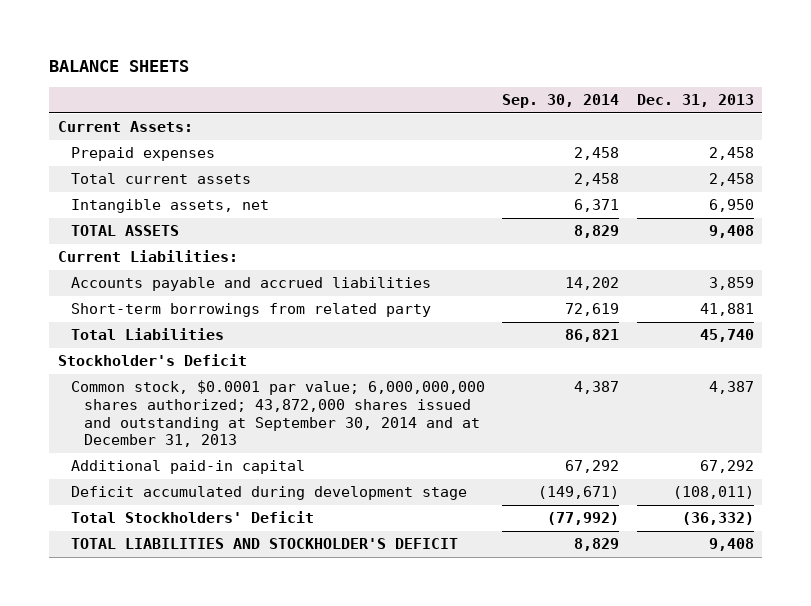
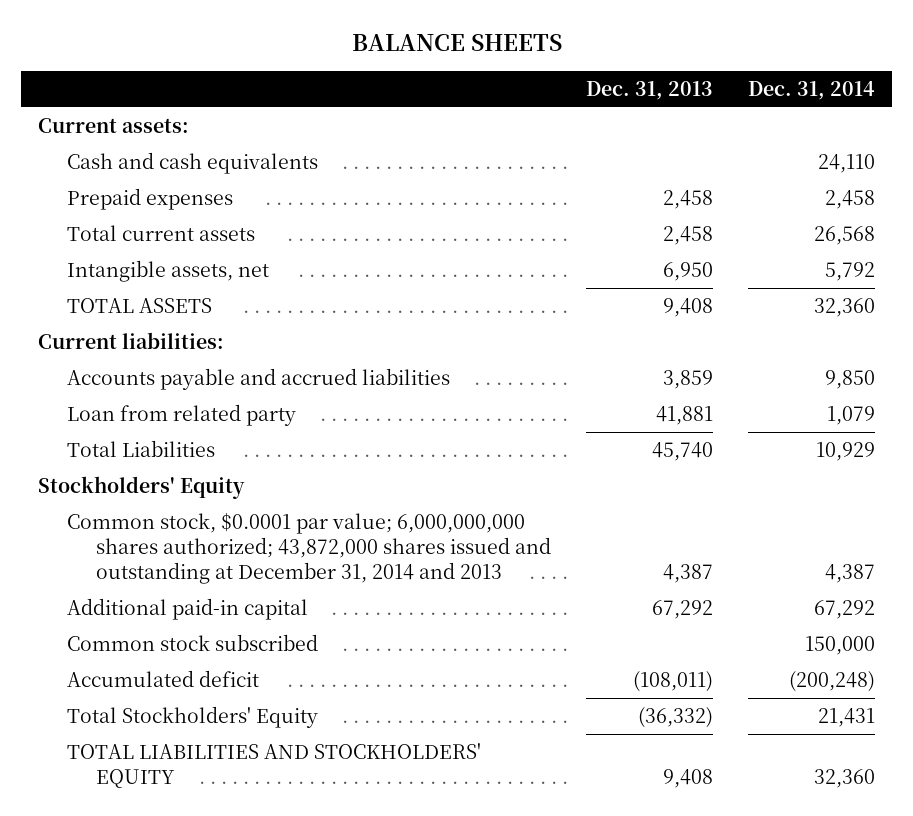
[502,94,620,109] Sep. 30, 2014 -> none
none -> [747,80,875,100] Dec. 31, 2014
[57,121,193,133] Current Assets: -> [38,118,190,134] Current assets:
none -> [67,152,319,175] Cash and cash equivalents
[57,250,238,263] Current Liabilities: -> [38,332,225,350] Current liabilities:
[70,303,431,318] Short-term borrowings from related party -> [67,404,297,427] Loan from related party
[57,354,247,367] Stockholder's Deficit -> [38,476,246,500] Stockholders' Equity
[70,380,485,448] Common stock, $0.0001 par value; 6,000,000,000 shares authorized; 43,872,000 shares issued and outstanding at September 30, 2014 and at December 31, 2013 -> [67,513,552,584] Common stock, $0.0001 par value; 6,000,000,000 shares authorized; 43,872,000 shares issued and outstanding at December 31, 2014 and 2013
none -> [67,634,319,652] Common stock subscribed
[70,486,467,501] Deficit accumulated during development stage -> [67,670,260,688] Accumulated deficit
[70,511,314,524] Total Stockholders' Deficit -> [67,706,319,729] Total Stockholders' Equity
[70,538,458,550] TOTAL LIABILITIES AND STOCKHOLDER'S DEFICIT -> [67,743,482,788] TOTAL LIABILITIES AND STOCKHOLDERS' EQUITY

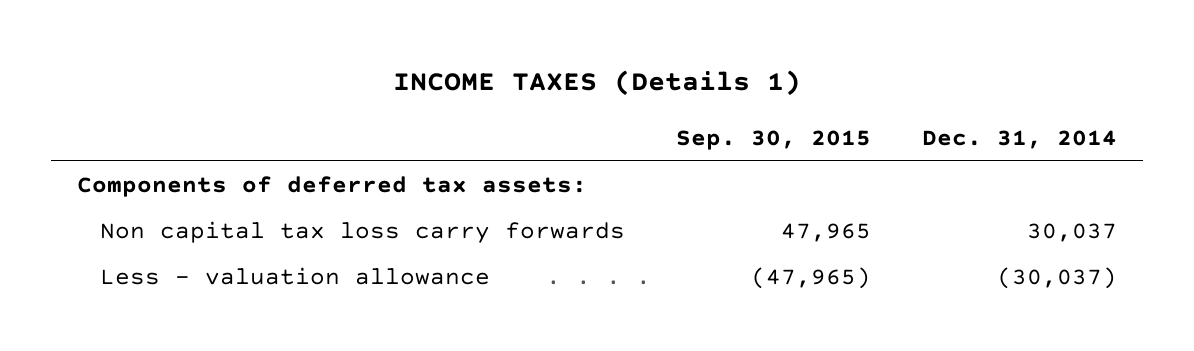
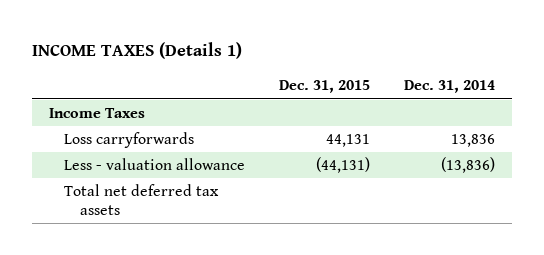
[676,129,872,150] Sep. 30, 2015 -> none
none -> [279,80,371,94] Dec. 31, 2015
[100,221,626,244] Non capital tax loss carry forwards -> none
[76,176,587,198] Components of deferred tax assets: -> [48,108,145,119] Income Taxes
none -> [64,132,195,149] Loss carryforwards
[997,267,1118,290] (30,037) -> [440,157,495,174] (13,836)
none -> [64,184,220,215] Total net deferred tax assets

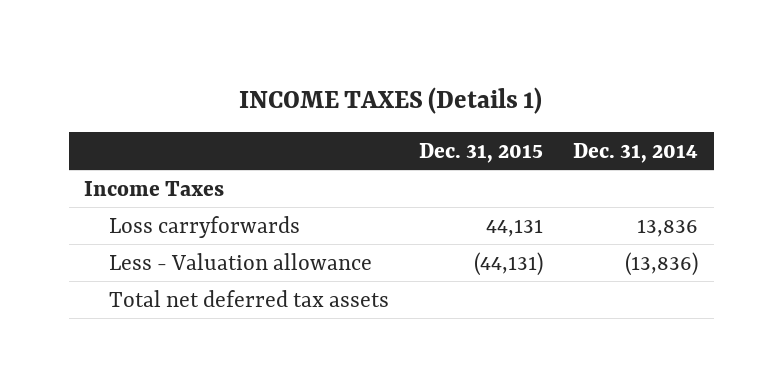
[64,158,246,171] Less - valuation allowance -> [109,252,373,270] Less - Valuation allowance

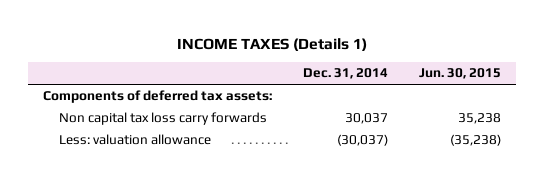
[419,142,544,163] Dec. 31, 2015 -> none
none -> [419,68,502,80] Jun. 30, 2015
[109,215,301,238] Loss carryforwards -> none
[109,289,390,307] Total net deferred tax assets -> none
[84,180,225,196] Income Taxes -> [43,90,273,104] Components of deferred tax assets:
none -> [58,112,267,126] Non capital tax loss carry forwards
[109,252,373,270] Less - Valuation allowance -> [58,134,211,146] Less: valuation allowance
[625,251,699,276] (13,836) -> [337,134,389,147] (30,037)

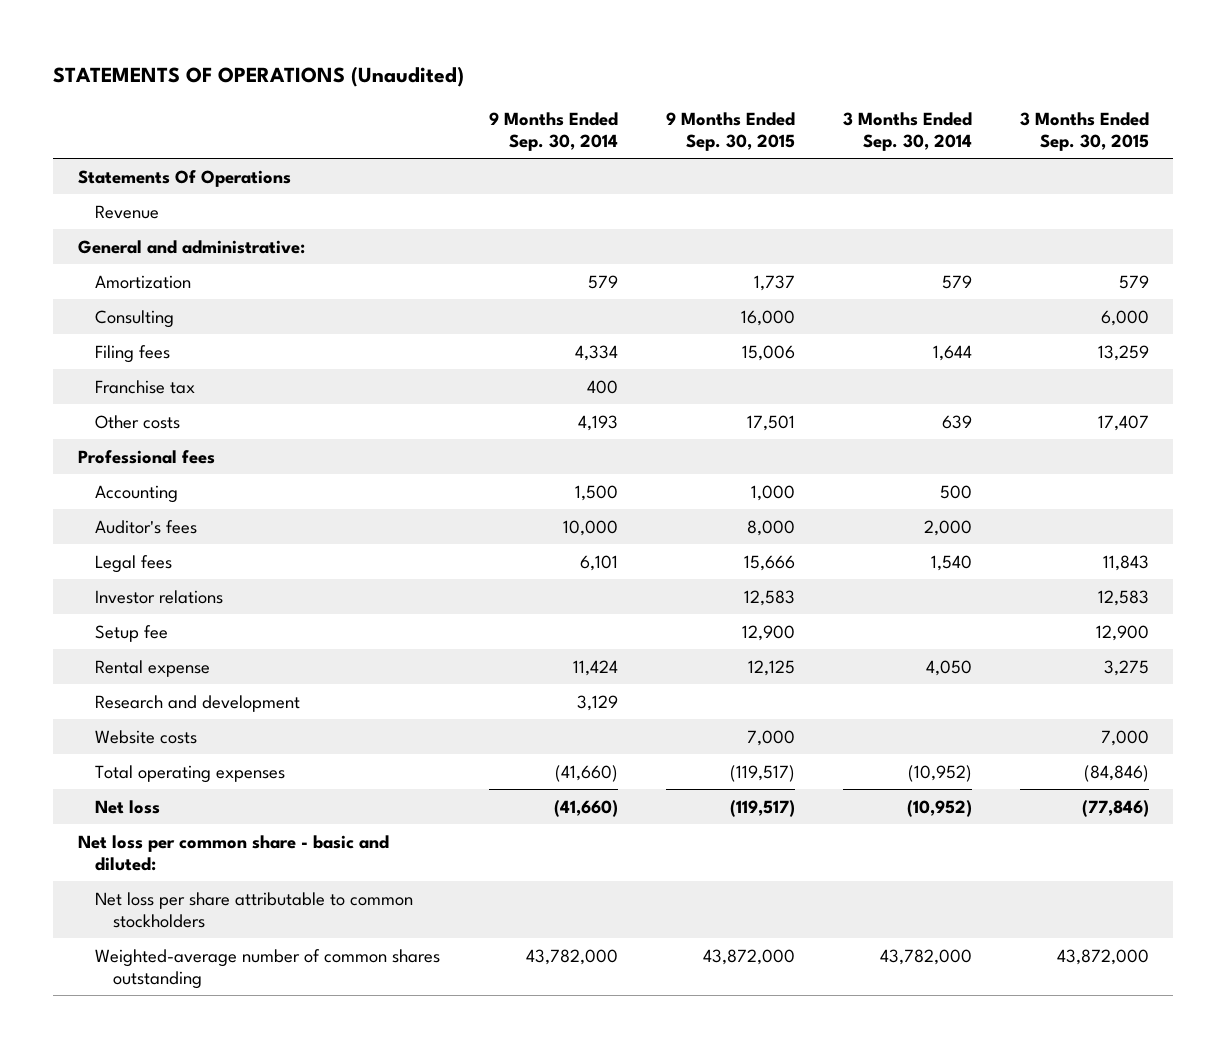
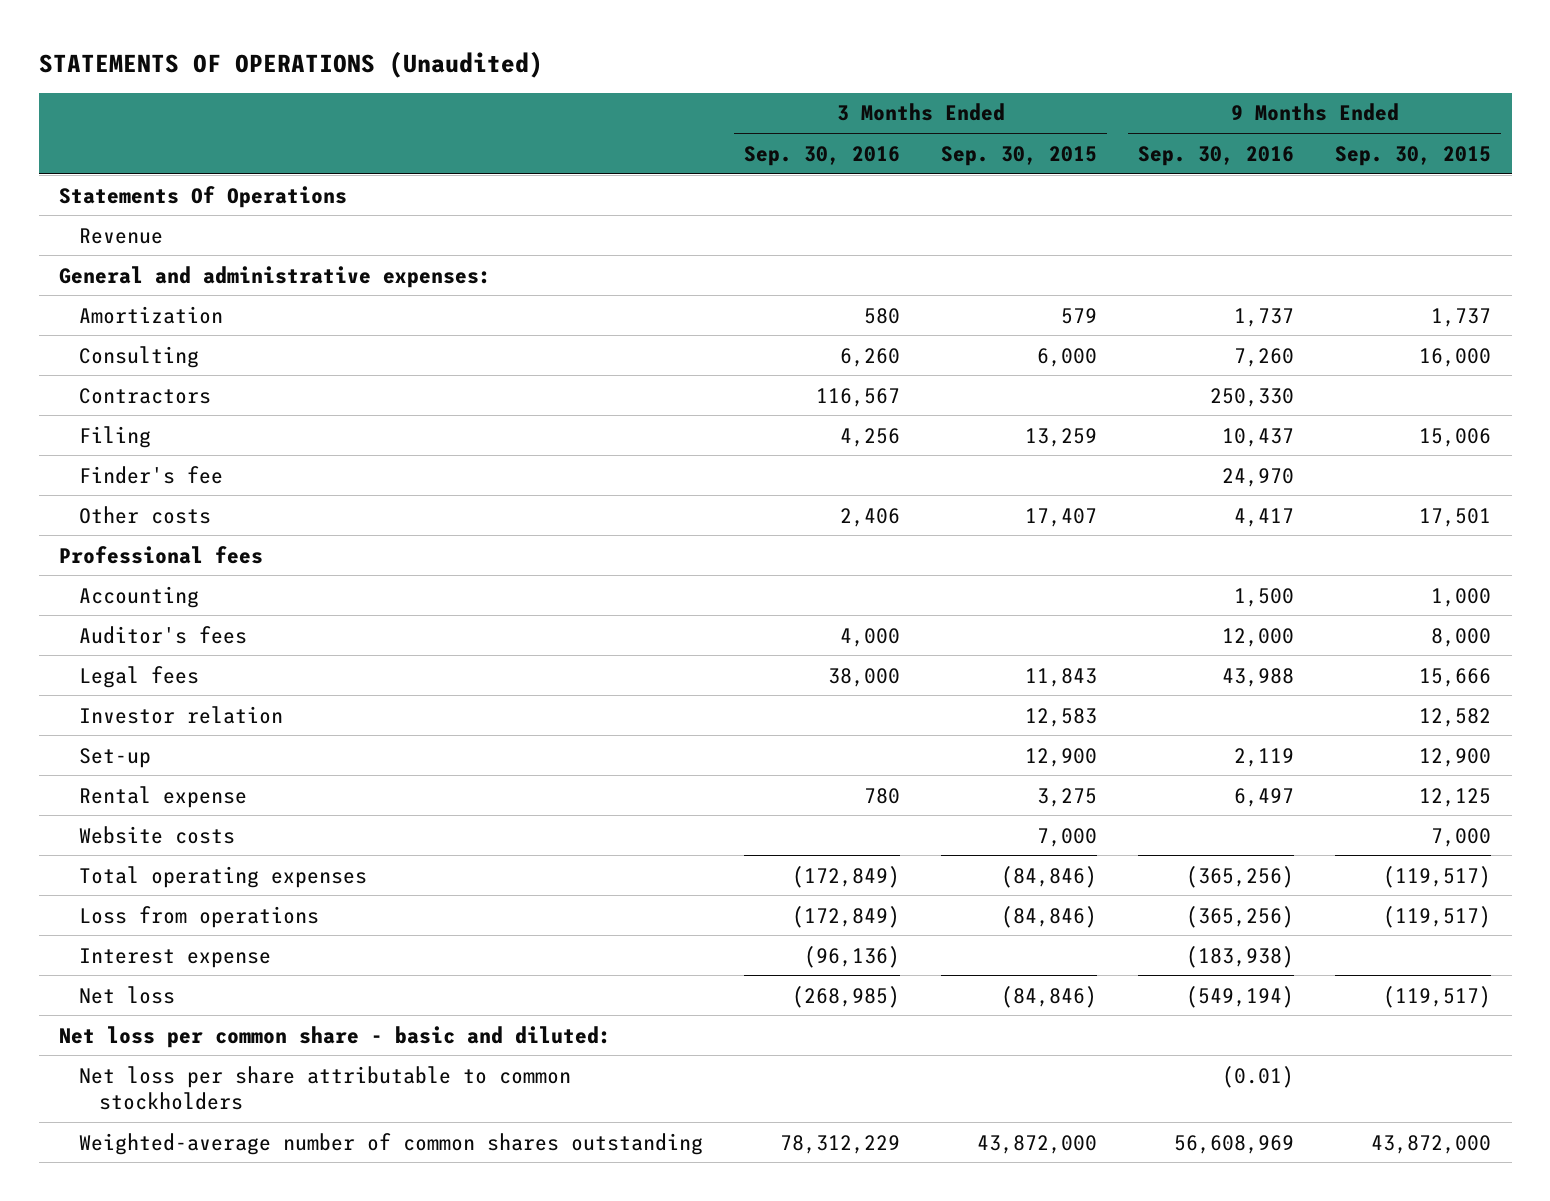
[488,112,618,151] 9 Months Ended Sep. 30, 2014 -> none
[843,112,973,151] 3 Months Ended Sep. 30, 2014 -> none
none -> [744,145,901,166] Sep. 30, 2016
none -> [1138,145,1295,166] Sep. 30, 2016
[77,239,305,254] General and administrative: -> [59,265,492,288] General and administrative expenses:
[95,379,196,394] Franchise tax -> none
none -> [79,387,212,404] Contractors
[95,344,171,363] Filing fees -> [79,425,152,448] Filing
none -> [79,465,224,484] Finder's fee
[95,589,224,604] Investor relations -> [79,705,284,724] Investor relation
[743,589,795,606] 12,583 -> [1419,707,1492,727] 12,582
[95,624,169,642] Setup fee -> [79,747,152,768] Set-up
[95,694,301,712] Research and development -> none
none -> [79,905,320,928] Loss from operations
none -> [79,947,272,968] Interest expense
[1082,799,1150,817] (77,846) -> [1001,985,1098,1008] (84,846)

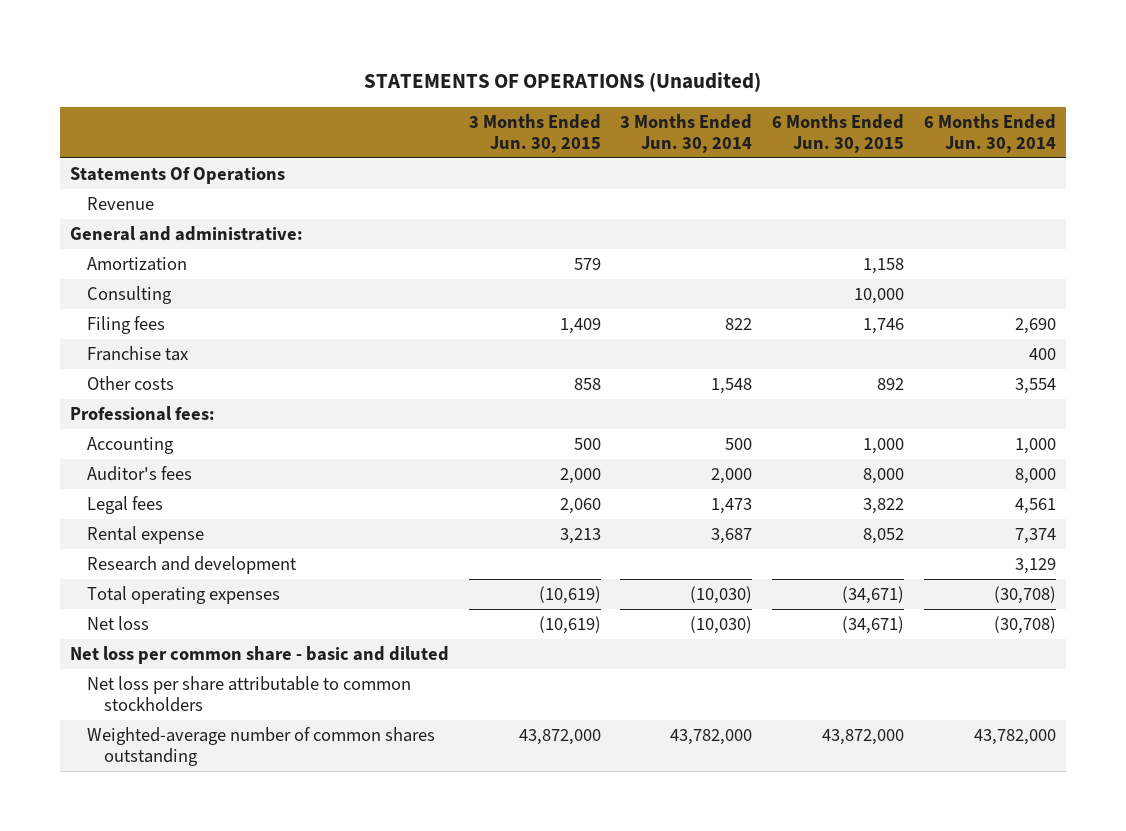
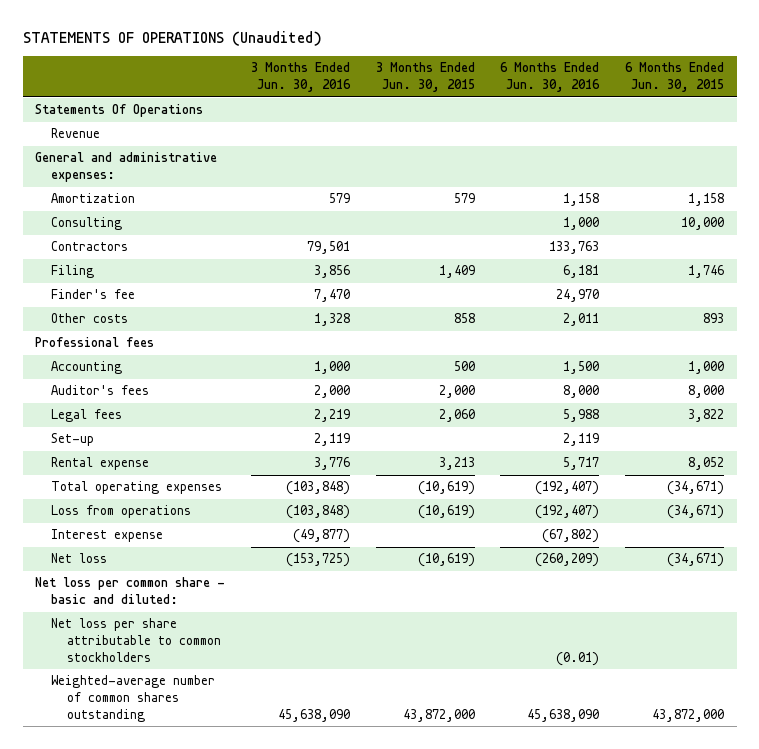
[620,113,753,153] 3 Months Ended Jun. 30, 2014 -> none
[923,113,1056,153] 6 Months Ended Jun. 30, 2014 -> none
none -> [251,62,352,93] 3 Months Ended Jun. 30, 2016
none -> [500,62,601,93] 6 Months Ended Jun. 30, 2016
[69,225,303,241] General and administrative: -> [35,152,218,183] General and administrative expenses:
[86,345,188,361] Franchise tax -> none
none -> [51,241,129,252] Contractors
[86,315,165,334] Filing fees -> [51,265,95,279] Filing
none -> [51,289,136,300] Finder's fee
[877,377,905,390] 892 -> [702,313,724,324] 893
[69,405,215,421] Professional fees: -> [35,337,155,348] Professional fees
none -> [51,433,95,447] Set-up
[86,555,297,574] Research and development -> none
none -> [51,505,192,519] Loss from operations
none -> [51,529,164,543] Interest expense
[69,645,449,664] Net loss per common share - basic and diluted -> [35,577,226,605] Net loss per common share - basic and diluted:

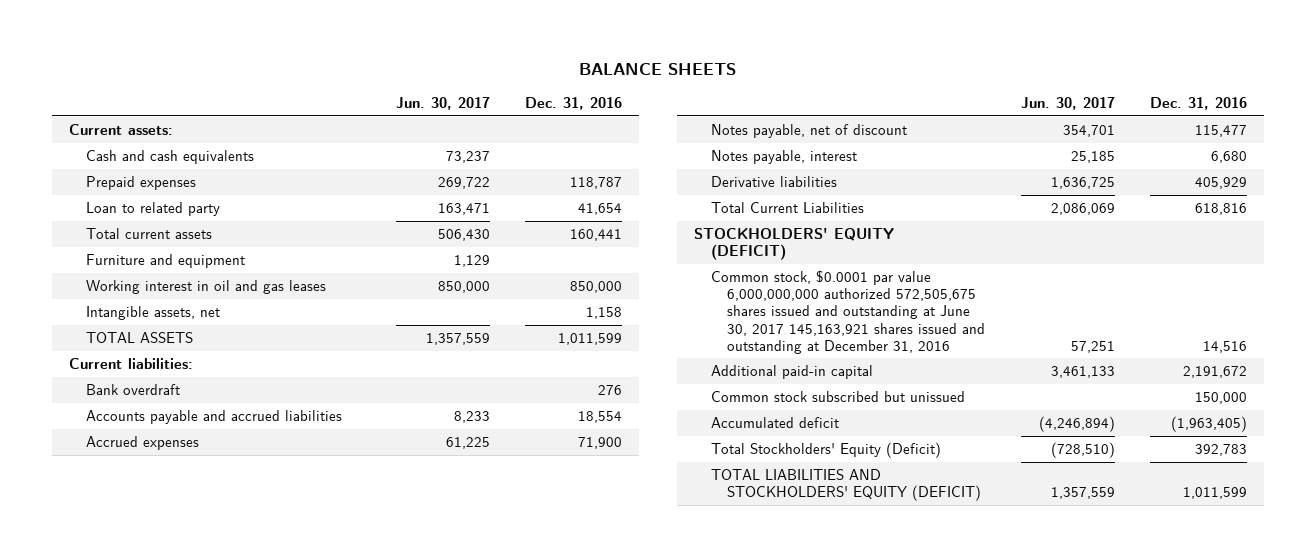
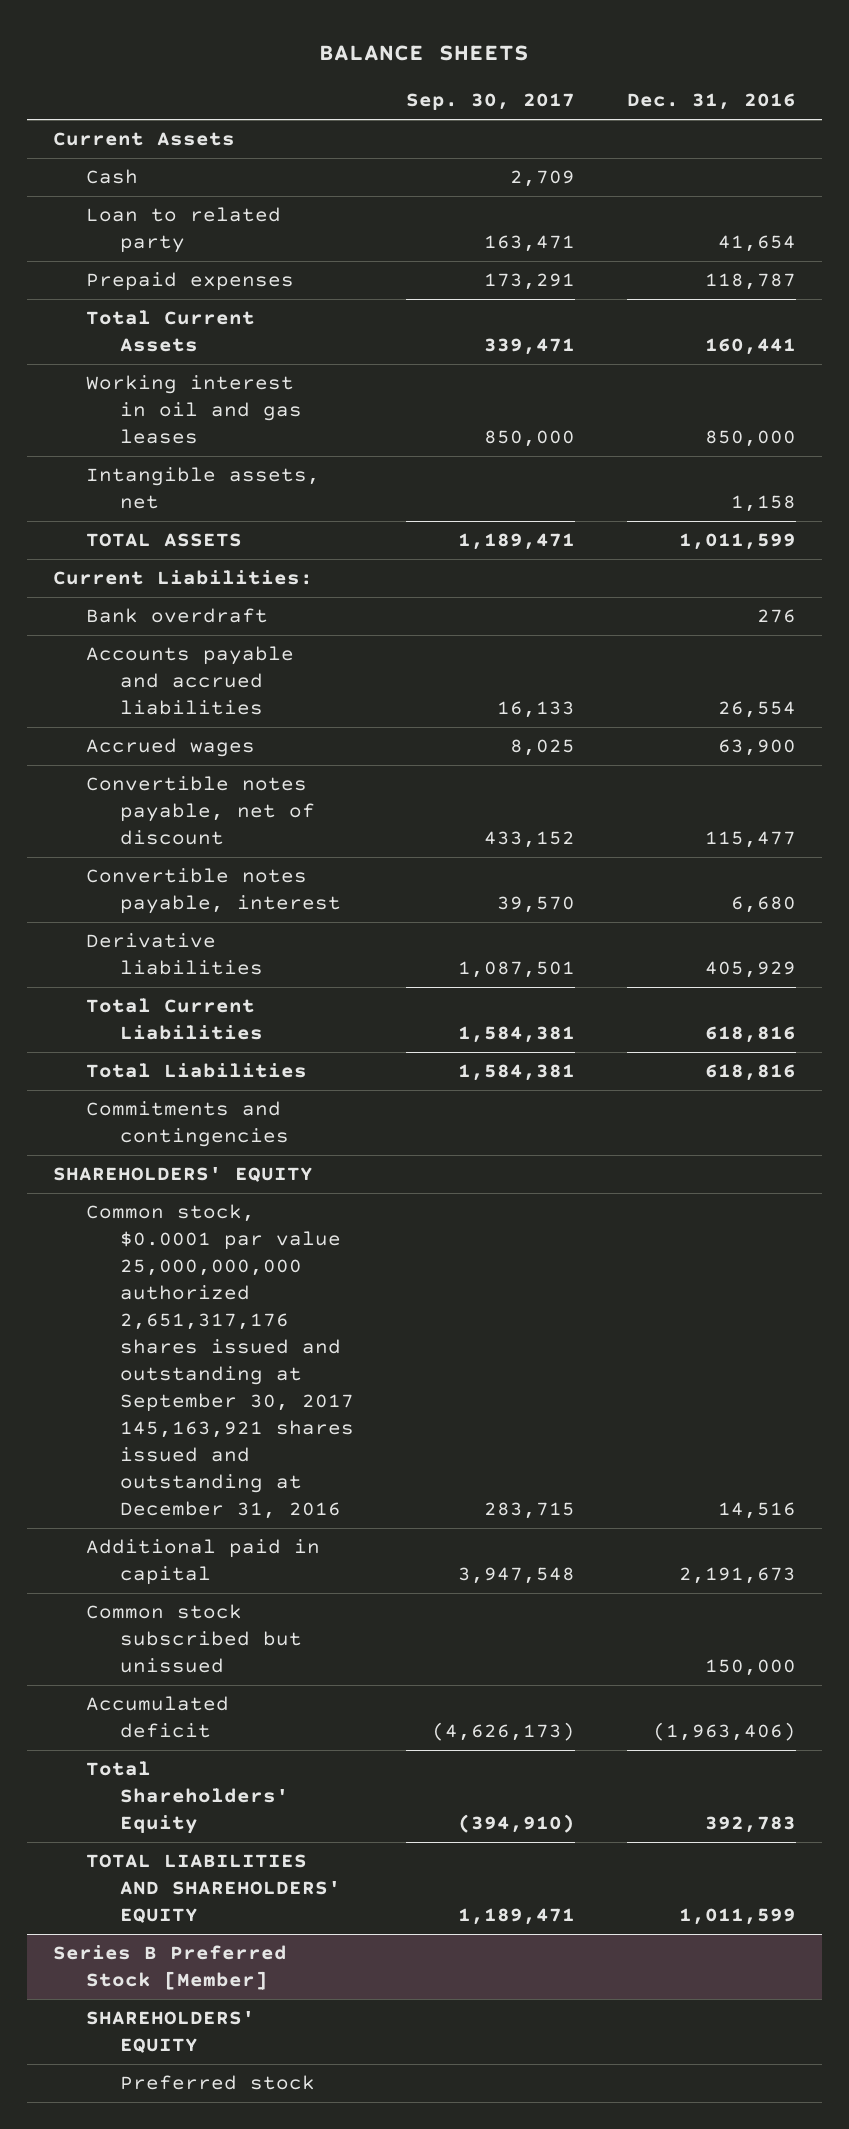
[395,96,490,110] Jun. 30, 2017 -> none
none -> [406,93,576,111] Sep. 30, 2017
[69,123,174,135] Current assets: -> [52,132,235,147] Current Assets
[86,149,255,164] Cash and cash equivalents -> [86,169,139,185] Cash
[86,253,246,268] Furniture and equipment -> none
[86,175,197,190] Prepaid expenses -> [86,272,295,292] Prepaid expenses
[86,227,213,239] Total current assets -> [86,310,256,353] Total Current Assets
[69,357,194,369] Current liabilities: -> [52,570,313,586] Current Liabilities:
[577,410,622,423] 18,554 -> [718,701,797,719] 26,554
[86,435,200,450] Accrued expenses -> [86,738,256,758] Accrued wages
[577,436,622,449] 71,900 -> [718,739,797,757] 63,900
[710,123,907,138] Notes payable, net of discount -> [86,776,316,846] Convertible notes payable, net of discount
[710,149,857,164] Notes payable, interest -> [86,868,342,915] Convertible notes payable, interest
none -> [86,1063,308,1079] Total Liabilities
none -> [86,1101,290,1148] Commitments and contingencies
[694,227,895,261] STOCKHOLDERS' EQUITY (DEFICIT) -> [52,1167,313,1183] SHAREHOLDERS' EQUITY
[710,269,986,354] Common stock, $0.0001 par value 6,000,000,000 authorized 572,505,675 shares issued and outstanding at June 30, 2017 145,163,921 shares issued and outstanding at December 31, 2016 -> [86,1204,355,1520] Common stock, $0.0001 par value 25,000,000,000 authorized 2,651,317,176 shares issued and outstanding at September 30, 2017 145,163,921 shares issued and outstanding at December 31, 2016
[710,364,873,379] Additional paid-in capital -> [86,1539,321,1586] Additional paid in capital
[1182,365,1247,378] 2,191,672 -> [679,1567,797,1585] 2,191,673
[1170,415,1247,432] (1,963,405) -> [653,1722,797,1742] (1,963,406)
[710,441,941,458] Total Stockholders' Equity (Deficit) -> [86,1761,290,1835] Total Shareholders' Equity
[710,468,982,502] TOTAL LIABILITIES AND STOCKHOLDERS' EQUITY (DEFICIT) -> [86,1854,342,1924] TOTAL LIABILITIES AND SHAREHOLDERS' EQUITY
none -> [52,1945,287,1991] Series B Preferred Stock [Member]
none -> [86,2011,256,2054] SHAREHOLDERS' EQUITY
none -> [120,2075,316,2091] Preferred stock

